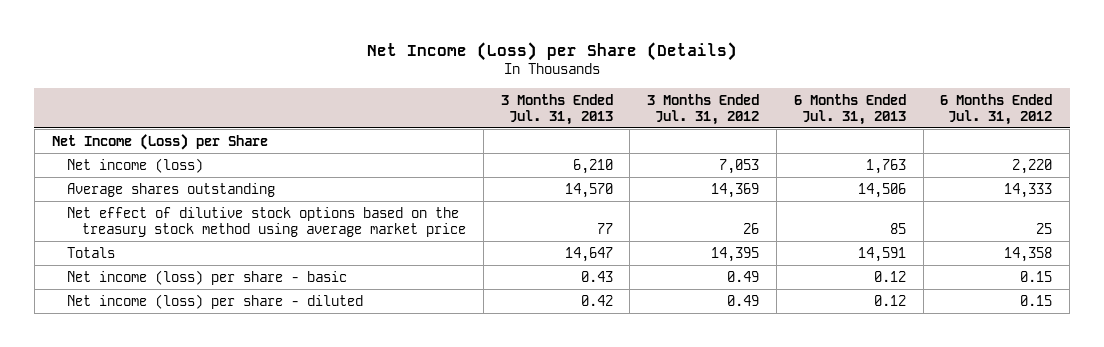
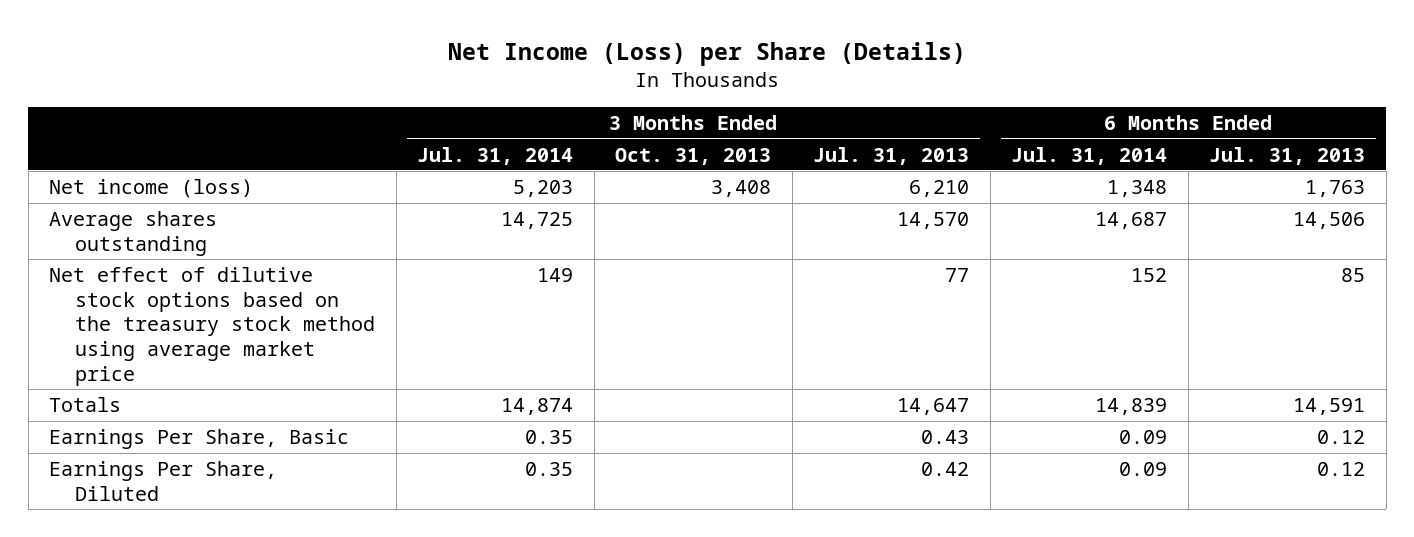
[647,93,760,125] 3 Months Ended Jul. 31, 2012 -> none
[940,93,1053,125] 6 Months Ended Jul. 31, 2012 -> none
none -> [417,146,574,165] Jul. 31, 2014
none -> [615,147,772,165] Oct. 31, 2013
none -> [1011,146,1168,165] Jul. 31, 2014
[51,133,268,150] Net Income (Loss) per Share -> none
[66,269,347,285] Net income (loss) per share - basic -> [49,429,350,450] Earnings Per Share, Basic
[66,293,363,309] Net income (loss) per share - diluted -> [49,461,278,501] Earnings Per Share, Diluted

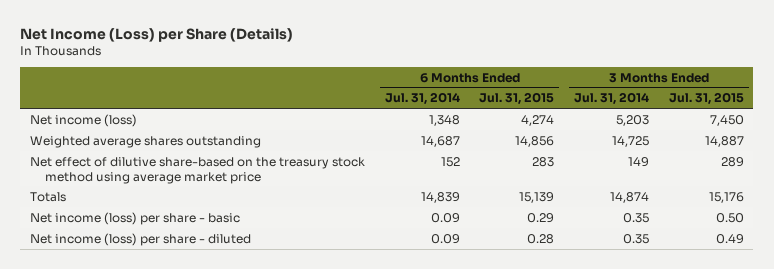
[615,147,772,165] Oct. 31, 2013 -> none
[813,146,970,165] Jul. 31, 2013 -> none
[1209,146,1366,165] Jul. 31, 2013 -> none
none -> [479,92,555,106] Jul. 31, 2015
none -> [668,92,744,106] Jul. 31, 2015
[49,211,218,256] Average shares outstanding -> [30,135,262,148] Weighted average shares outstanding
[49,267,376,386] Net effect of dilutive stock options based on the treasury stock method using average market price -> [30,156,366,184] Net effect of dilutive share-based on the treasury stock method using average market price
[49,429,350,450] Earnings Per Share, Basic -> [30,211,241,225] Net income (loss) per share - basic
[49,461,278,501] Earnings Per Share, Diluted -> [30,232,252,246] Net income (loss) per share - diluted

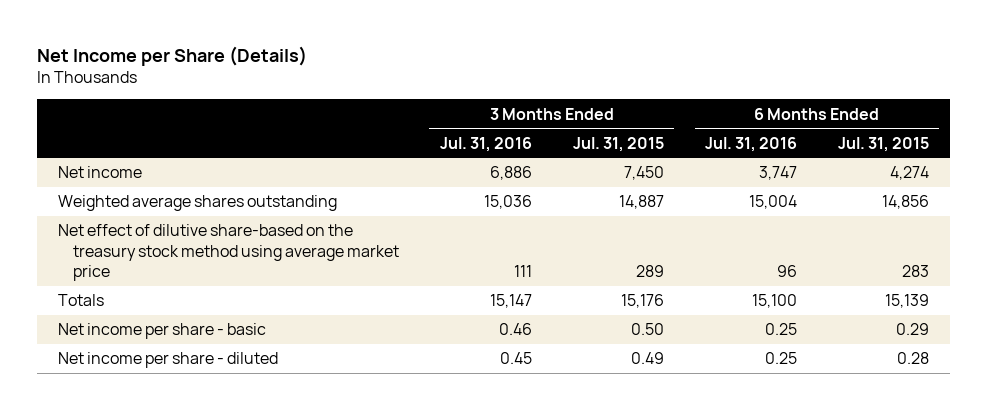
[20,27,294,42] Net Income (Loss) per Share (Details) -> [37,45,308,66] Net Income per Share (Details)
[384,92,460,106] Jul. 31, 2014 -> none
[574,92,650,106] Jul. 31, 2014 -> none
none -> [439,136,532,152] Jul. 31, 2016
none -> [704,136,797,152] Jul. 31, 2016
[30,113,138,127] Net income (loss) -> [57,166,142,179] Net income
[30,211,241,225] Net income (loss) per share - basic -> [57,323,266,340] Net income per share - basic
[30,232,252,246] Net income (loss) per share - diluted -> [57,352,278,369] Net income per share - diluted

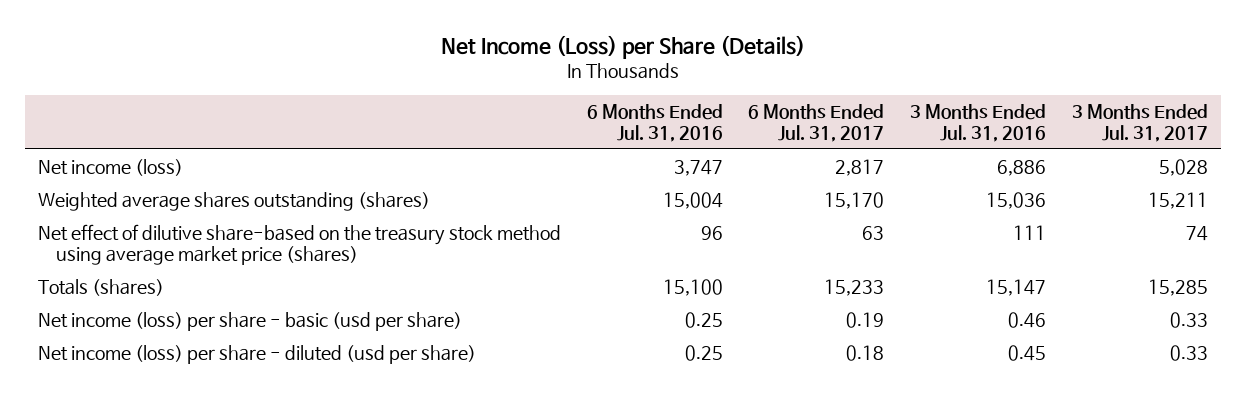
[37,45,308,66] Net Income per Share (Details) -> [440,34,805,59] Net Income (Loss) per Share (Details)
[572,136,664,152] Jul. 31, 2015 -> none
[838,136,930,152] Jul. 31, 2015 -> none
none -> [748,103,885,142] 6 Months Ended Jul. 31, 2017
none -> [1071,103,1208,142] 3 Months Ended Jul. 31, 2017
[57,166,142,179] Net income -> [37,159,183,177] Net income (loss)
[57,195,337,212] Weighted average shares outstanding -> [37,192,430,212] Weighted average shares outstanding (shares)
[57,224,399,282] Net effect of dilutive share-based on the treasury stock method using average market price -> [37,224,561,266] Net effect of dilutive share-based on the treasury stock method using average market price (shares)
[57,294,104,307] Totals -> [37,279,164,297] Totals (shares)
[57,323,266,340] Net income per share - basic -> [37,312,462,332] Net income (loss) per share - basic (usd per share)
[57,352,278,369] Net income per share - diluted -> [37,345,476,365] Net income (loss) per share - diluted (usd per share)

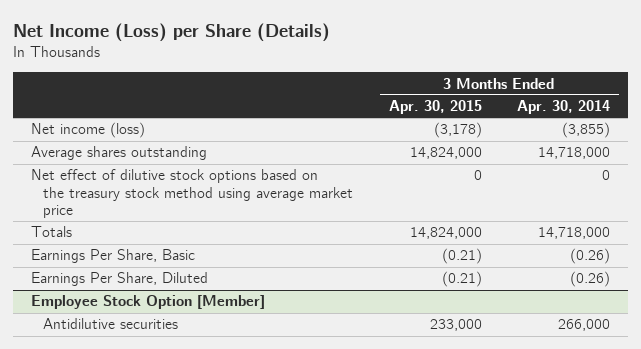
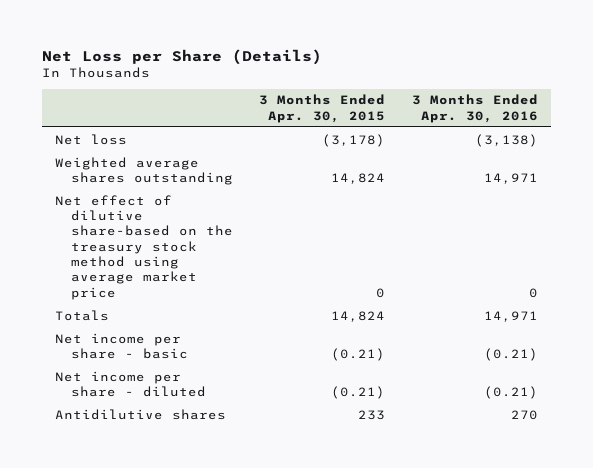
[13,22,331,42] Net Income (Loss) per Share (Details) -> [41,48,322,65] Net Loss per Share (Details)
[516,100,610,115] Apr. 30, 2014 -> none
none -> [411,94,538,123] 3 Months Ended Apr. 30, 2016
[31,295,266,310] Employee Stock Option [Member] -> none
[31,122,146,139] Net income (loss) -> [55,133,128,145] Net loss
[31,146,208,161] Average shares outstanding -> [55,156,233,185] Weighted average shares outstanding
[409,147,482,160] 14,824,000 -> [331,172,386,184] 14,824
[31,169,354,219] Net effect of dilutive stock options based on the treasury stock method using average market price -> [55,194,233,300] Net effect of dilutive share-based on the treasury stock method using average market price
[409,227,482,240] 14,824,000 -> [331,310,386,322] 14,824
[31,249,196,264] Earnings Per Share, Basic -> [55,332,188,359] Net income per share - basic
[31,272,209,287] Earnings Per Share, Diluted -> [55,370,206,397] Net income per share - diluted
[43,318,179,330] Antidilutive securities -> [55,408,227,420] Antidilutive shares
[429,319,482,332] 233,000 -> [358,409,386,420] 233

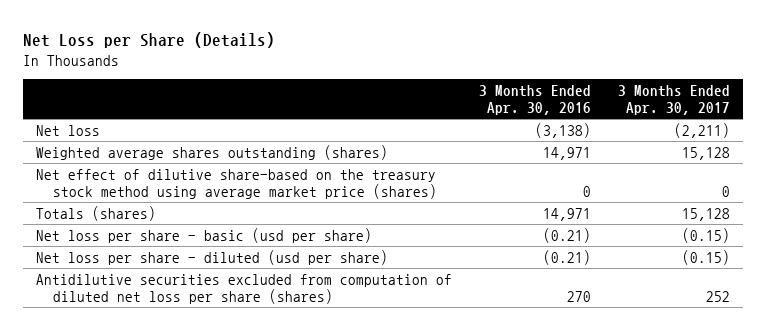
[259,94,386,123] 3 Months Ended Apr. 30, 2015 -> none
none -> [617,85,730,116] 3 Months Ended Apr. 30, 2017
[55,156,233,185] Weighted average shares outstanding -> [35,144,388,160] Weighted average shares outstanding (shares)
[55,194,233,300] Net effect of dilutive share-based on the treasury stock method using average market price -> [35,168,438,199] Net effect of dilutive share-based on the treasury stock method using average market price (shares)
[55,309,110,321] Totals -> [35,205,156,221] Totals (shares)
[55,332,188,359] Net income per share - basic -> [35,227,372,243] Net loss per share - basic (usd per share)
[55,370,206,397] Net income per share - diluted -> [35,249,388,265] Net loss per share - diluted (usd per share)
[55,408,227,420] Antidilutive shares -> [35,273,452,304] Antidilutive securities excluded from computation of diluted net loss per share (shares)

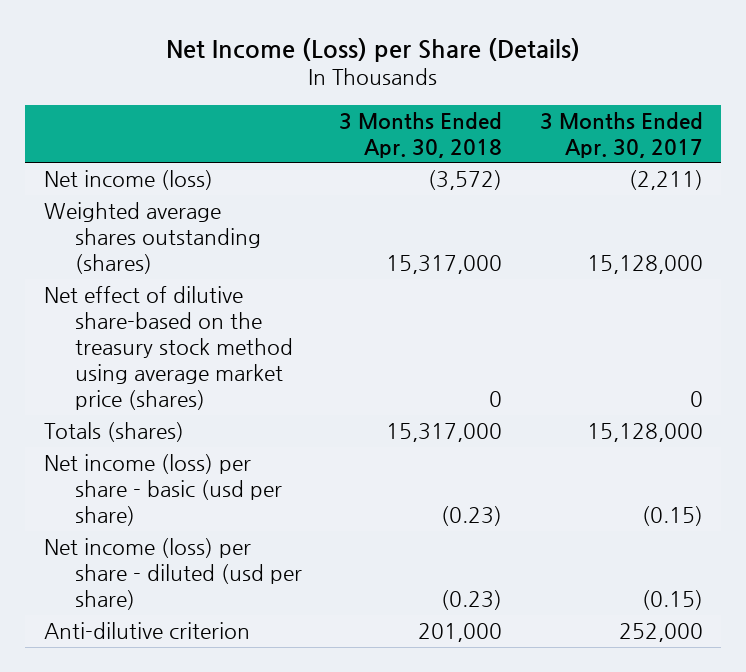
[22,32,275,49] Net Loss per Share (Details) -> [166,37,581,62] Net Income (Loss) per Share (Details)
[478,85,591,116] 3 Months Ended Apr. 30, 2016 -> none
none -> [339,111,503,158] 3 Months Ended Apr. 30, 2018
[35,124,100,136] Net loss -> [43,170,213,191] Net income (loss)
[681,146,730,160] 15,128 -> [586,255,703,275] 15,128,000
[35,273,452,304] Antidilutive securities excluded from computation of diluted net loss per share (shares) -> none
[681,207,730,221] 15,128 -> [586,423,703,443] 15,128,000
[35,227,372,243] Net loss per share - basic (usd per share) -> [43,454,283,527] Net income (loss) per share - basic (usd per share)
[35,249,388,265] Net loss per share - diluted (usd per share) -> [43,538,303,611] Net income (loss) per share - diluted (usd per share)
none -> [43,622,250,640] Anti-dilutive criterion

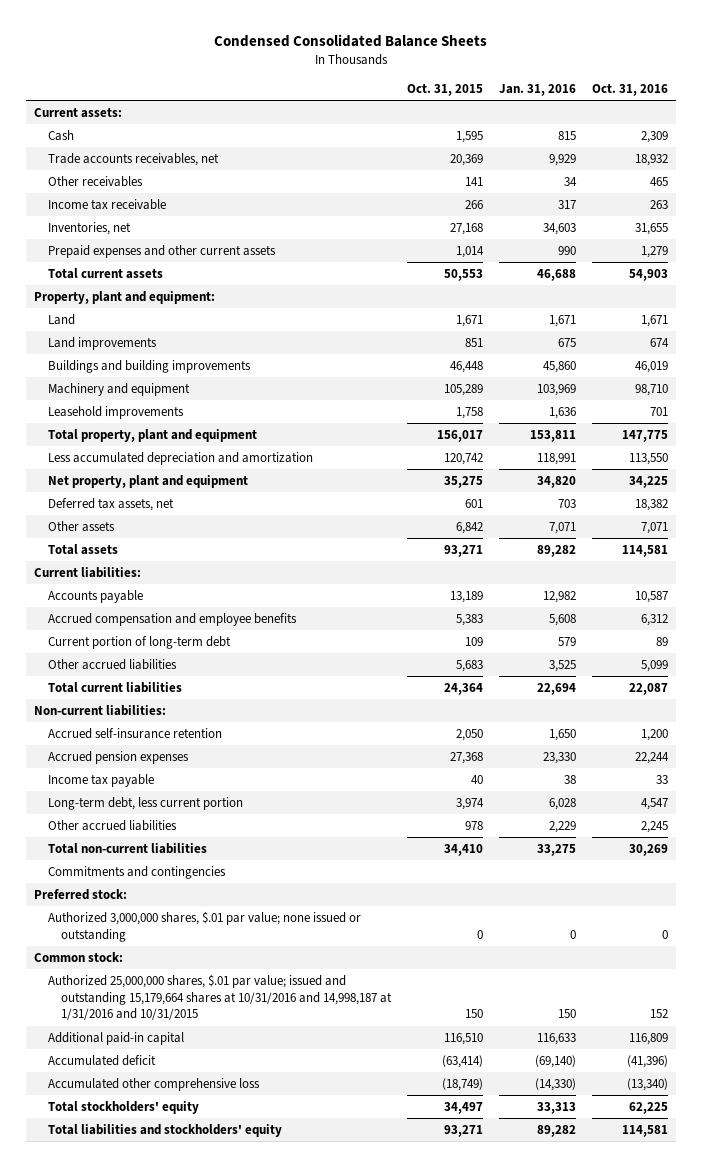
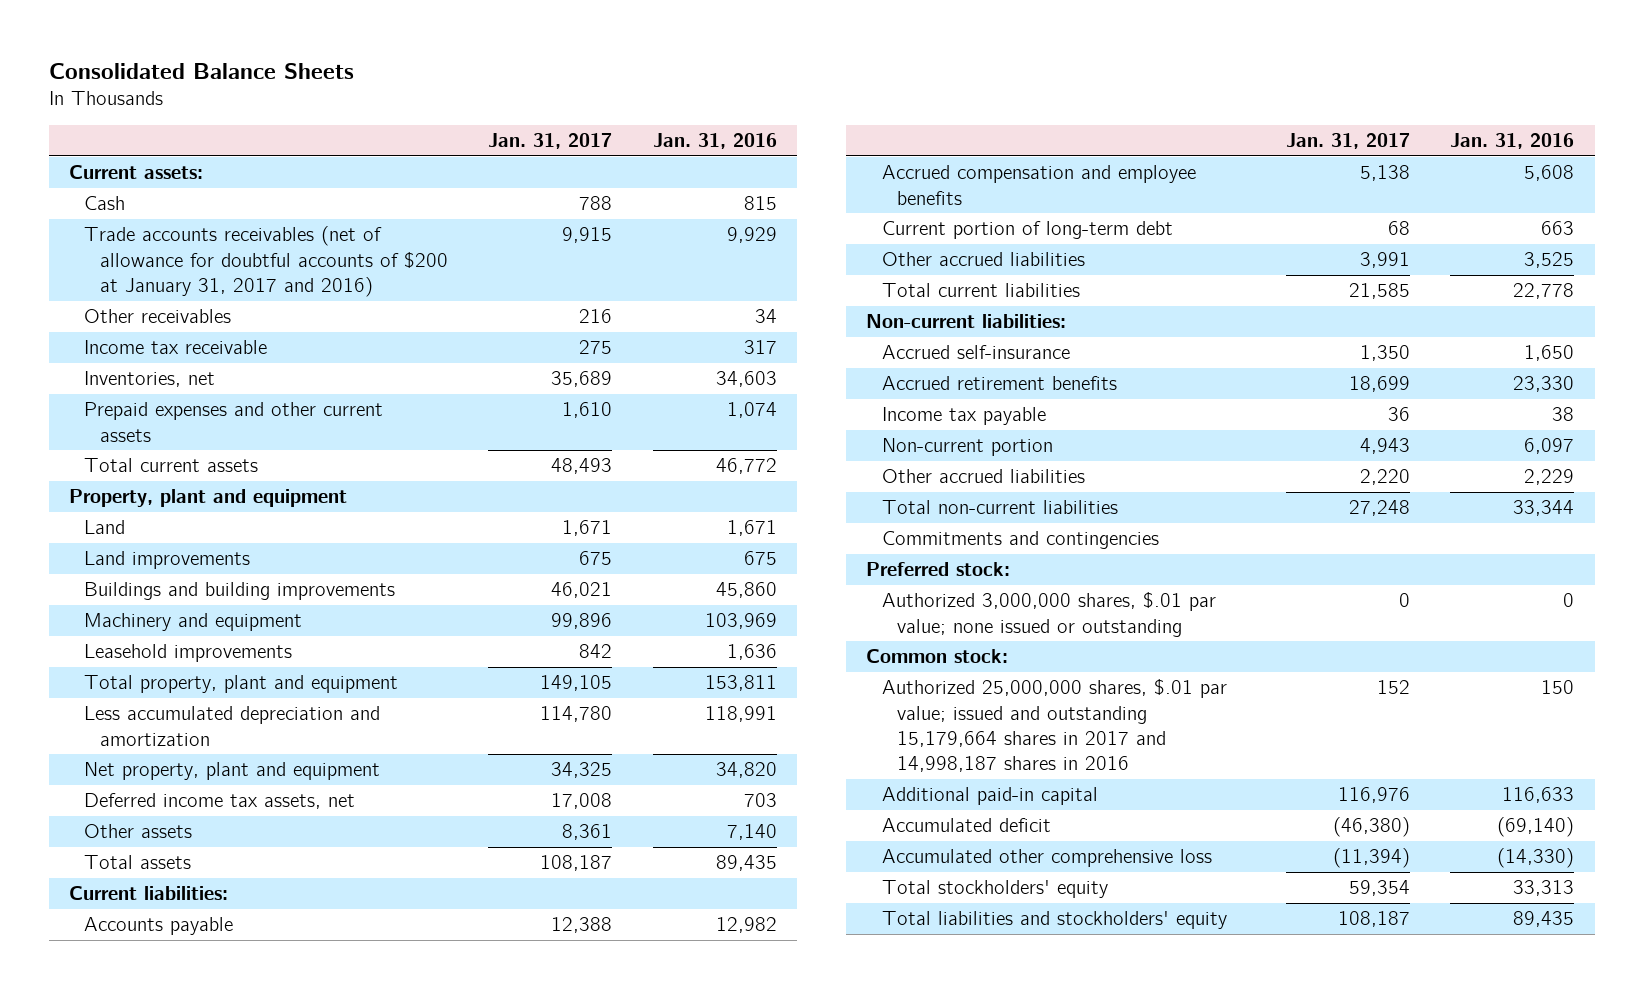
[214,34,488,48] Condensed Consolidated Balance Sheets -> [48,62,354,79] Consolidated Balance Sheets
[407,83,484,96] Oct. 31, 2015 -> none
[592,83,669,96] Oct. 31, 2016 -> none
none -> [488,133,613,150] Jan. 31, 2017
[47,152,219,166] Trade accounts receivables, net -> [84,226,448,297] Trade accounts receivables (net of allowance for doubtful accounts of $200 at January 31, 2017 and 2016)
[558,245,577,255] 990 -> [726,402,777,419] 1,074
[537,268,577,281] 46,688 -> [715,458,777,475] 46,772
[34,290,216,304] Property, plant and equipment: -> [68,489,347,508] Property, plant and equipment
[47,497,174,511] Deferred tax assets, net -> [84,793,356,810] Deferred income tax assets, net
[549,521,577,534] 7,071 -> [726,824,777,841] 7,140
[537,544,577,557] 89,282 -> [715,855,777,872] 89,435
[558,636,577,646] 579 -> [1541,221,1575,236] 663
[537,682,577,695] 22,694 -> [1513,283,1575,300] 22,778
[47,727,222,739] Accrued self-insurance retention -> [881,345,1070,360] Accrued self-insurance
[47,750,189,764] Accrued pension expenses -> [881,376,1117,391] Accrued retirement benefits
[47,796,243,810] Long-term debt, less current portion -> [881,438,1053,457] Non-current portion
[549,797,577,810] 6,028 -> [1524,438,1575,455] 6,097
[537,843,577,856] 33,275 -> [1513,500,1575,517] 33,344
[47,973,393,1021] Authorized 25,000,000 shares, $.01 par value; issued and outstanding 15,179,664 shares at 10/31/2016 and 14,998,187 at 1/31/2016 and 10/31/2015 -> [881,679,1227,773] Authorized 25,000,000 shares, $.01 par value; issued and outstanding 15,179,664 shares in 2017 and 14,998,187 shares in 2016
[537,1124,577,1137] 89,282 -> [1513,911,1575,928] 89,435

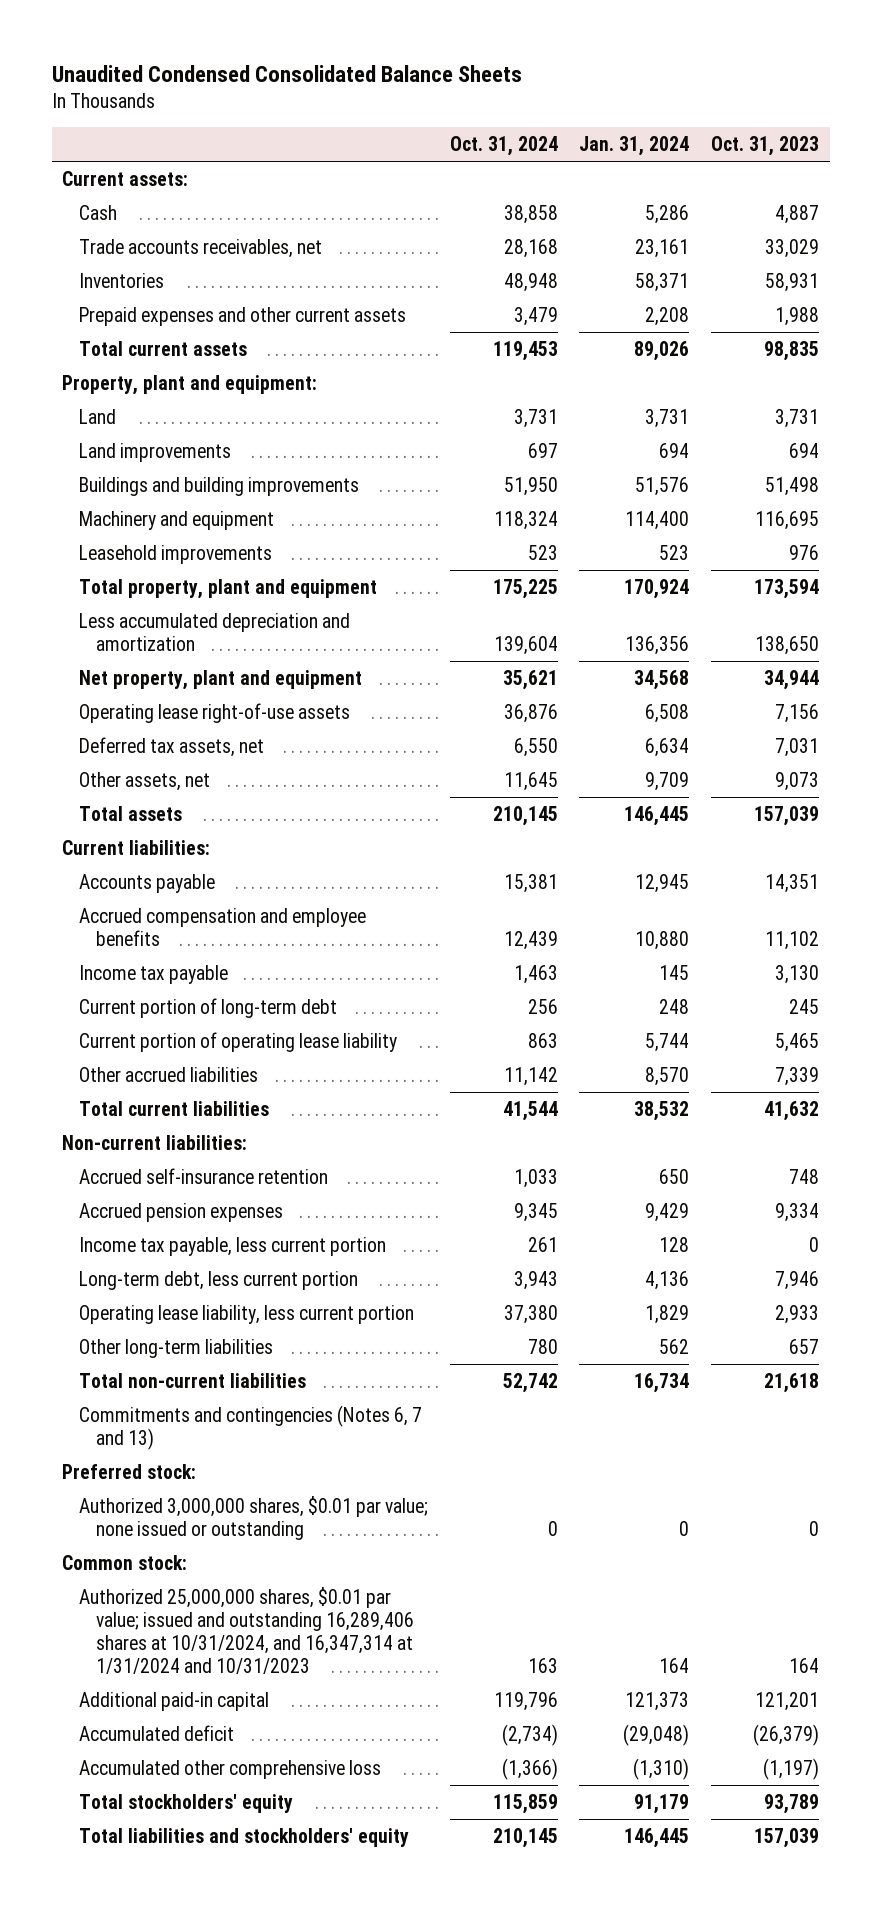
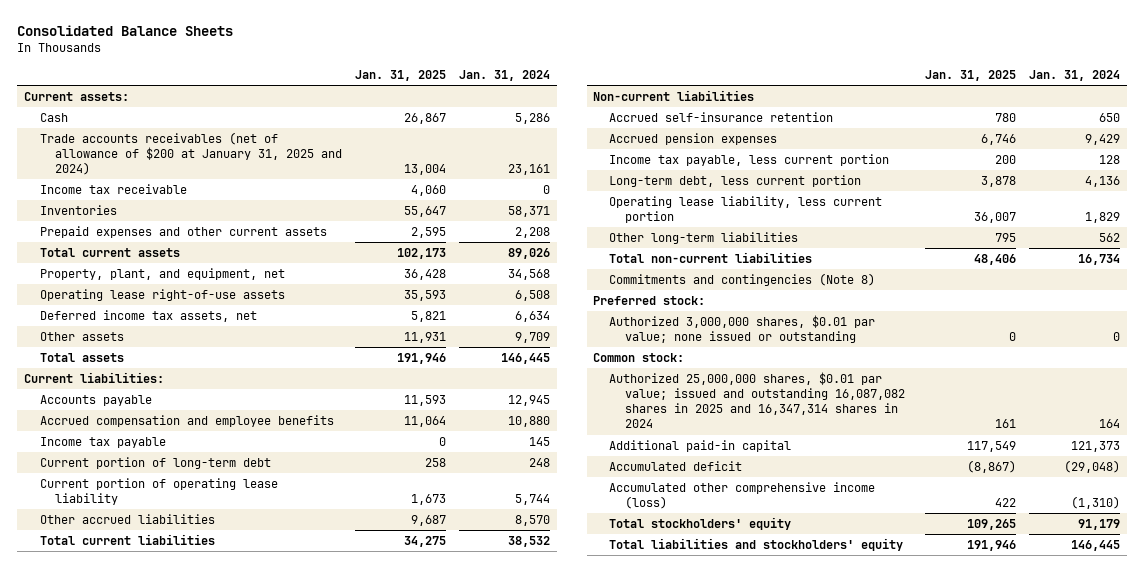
[51,64,522,82] Unaudited Condensed Consolidated Balance Sheets -> [17,24,234,36] Consolidated Balance Sheets
[449,136,558,157] Oct. 31, 2024 -> none
[710,136,819,157] Oct. 31, 2023 -> none
none -> [355,70,447,82] Jan. 31, 2025
[79,238,323,258] Trade accounts receivables, net -> [39,131,343,176] Trade accounts receivables (net of allowance of $200 at January 31, 2025 and 2024)
none -> [39,183,187,194] Income tax receivable
[62,374,318,395] Property, plant and equipment: -> none
[79,408,117,424] Land -> none
[79,442,232,462] Land improvements -> none
[79,476,360,496] Buildings and building improvements -> none
[79,510,275,530] Machinery and equipment -> none
[79,544,273,564] Leasehold improvements -> none
[79,578,378,599] Total property, plant and equipment -> none
[79,612,351,651] Less accumulated depreciation and amortization -> none
[79,669,363,690] Net property, plant and equipment -> [39,267,285,280] Property, plant, and equipment, net
[79,736,265,757] Deferred tax assets, net -> [39,309,257,322] Deferred income tax assets, net
[79,771,211,791] Other assets, net -> [39,331,124,341] Other assets
[62,1134,248,1150] Non-current liabilities: -> [593,89,755,101] Non-current liabilities
[79,1404,423,1450] Commitments and contingencies (Notes 6, 7 and 13) -> [609,272,876,286] Commitments and contingencies (Note 8)
[79,1586,415,1675] Authorized 25,000,000 shares, $0.01 par value; issued and outstanding 16,289,406 shares at 10/31/2024, and 16,347,314 at 1/31/2024 and 10/31/2023 -> [609,371,906,429] Authorized 25,000,000 shares, $0.01 par value; issued and outstanding 16,087,082 shares in 2025 and 16,347,314 shares in 2024
[79,1759,382,1779] Accumulated other comprehensive loss -> [609,481,876,510] Accumulated other comprehensive income (loss)

